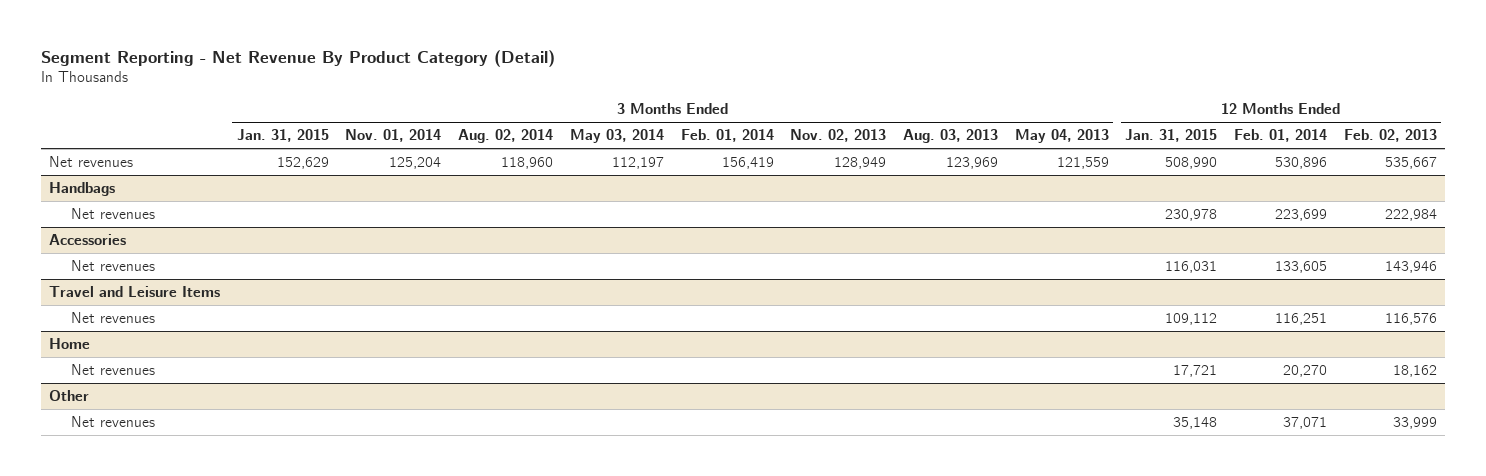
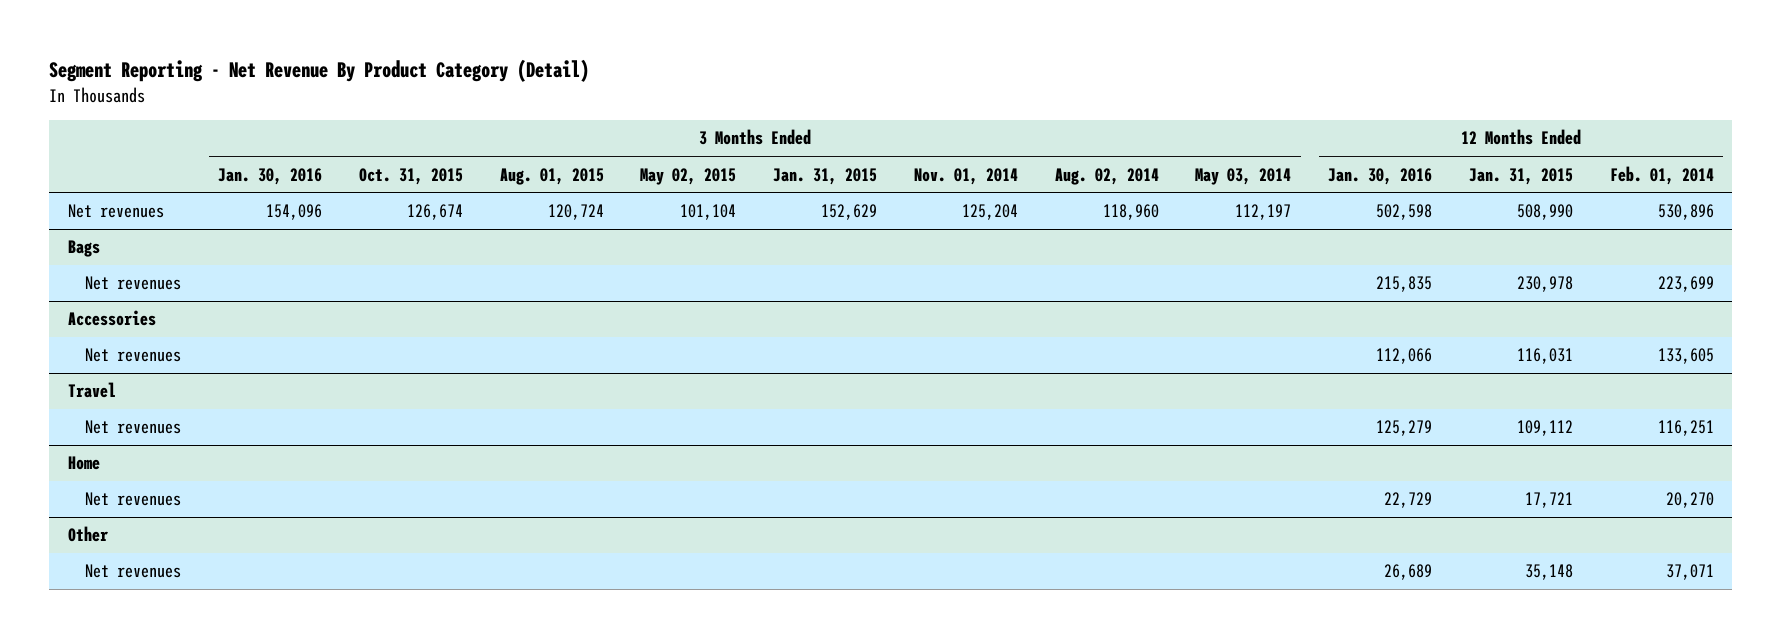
[680,129,774,143] Feb. 01, 2014 -> none
[790,129,887,143] Nov. 02, 2013 -> none
[903,129,999,144] Aug. 03, 2013 -> none
[1014,129,1109,144] May 04, 2013 -> none
[1343,129,1437,143] Feb. 02, 2013 -> none
none -> [217,167,322,185] Jan. 30, 2016
none -> [358,167,463,185] Oct. 31, 2015
none -> [499,167,604,185] Aug. 01, 2015
none -> [640,167,737,185] May 02, 2015
none -> [1328,167,1433,185] Jan. 30, 2016
[48,181,115,196] Handbags -> [67,240,100,258] Bags
[48,285,220,297] Travel and Leisure Items -> [67,382,116,399] Travel

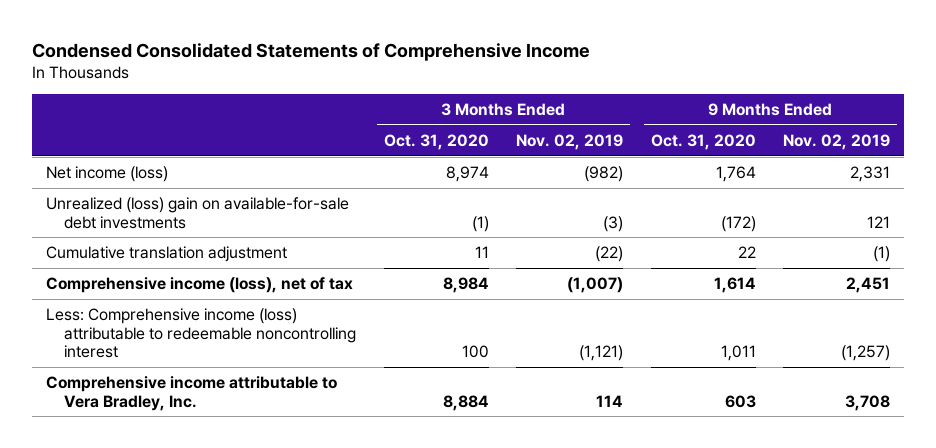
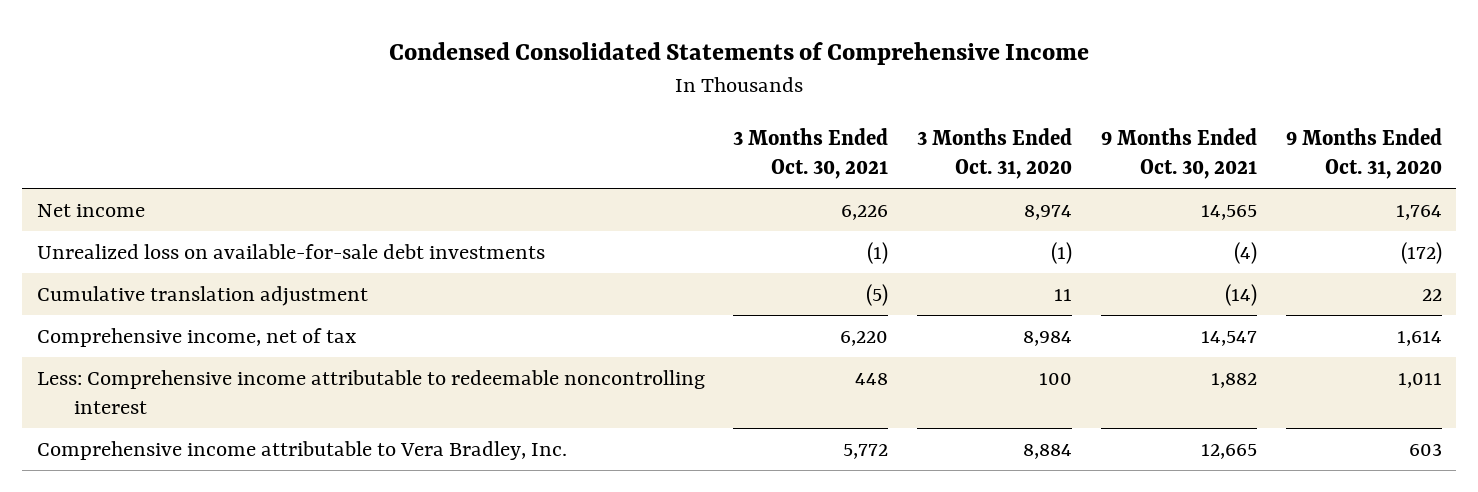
[516,133,624,150] Nov. 02, 2019 -> none
[783,133,891,150] Nov. 02, 2019 -> none
none -> [733,127,889,179] 3 Months Ended Oct. 30, 2021
none -> [1101,127,1258,179] 9 Months Ended Oct. 30, 2021
[45,166,168,183] Net income (loss) -> [36,203,145,217] Net income
[45,197,349,229] Unrealized (loss) gain on available-for-sale debt investments -> [36,243,545,259] Unrealized loss on available-for-sale debt investments
[45,277,353,294] Comprehensive income (loss), net of tax -> [36,327,356,347] Comprehensive income, net of tax
[45,308,357,359] Less: Comprehensive income (loss) attributable to redeemable noncontrolling interest -> [36,369,705,415] Less: Comprehensive income attributable to redeemable noncontrolling interest

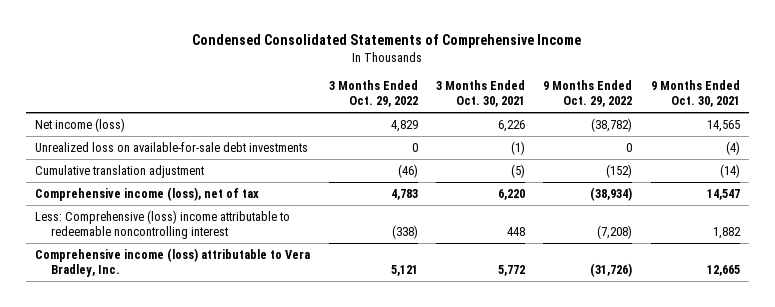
[917,127,1073,179] 3 Months Ended Oct. 31, 2020 -> none
[1285,127,1442,179] 9 Months Ended Oct. 31, 2020 -> none
none -> [328,80,418,108] 3 Months Ended Oct. 29, 2022
none -> [543,80,633,108] 9 Months Ended Oct. 29, 2022
[36,203,145,217] Net income -> [35,117,126,132] Net income (loss)
[36,327,356,347] Comprehensive income, net of tax -> [35,186,260,201] Comprehensive income (loss), net of tax
[36,369,705,415] Less: Comprehensive income attributable to redeemable noncontrolling interest -> [35,209,291,239] Less: Comprehensive (loss) income attributable to redeemable noncontrolling interest
[36,440,567,460] Comprehensive income attributable to Vera Bradley, Inc. -> [35,247,311,277] Comprehensive income (loss) attributable to Vera Bradley, Inc.

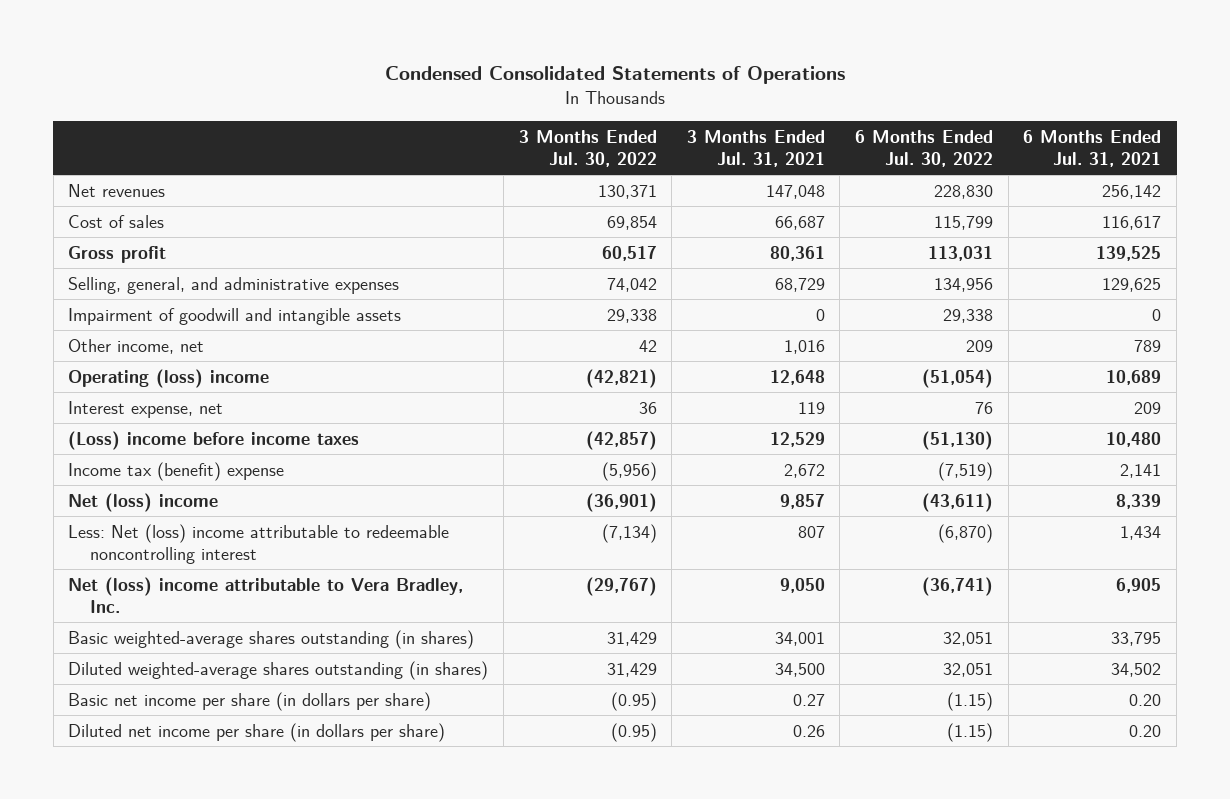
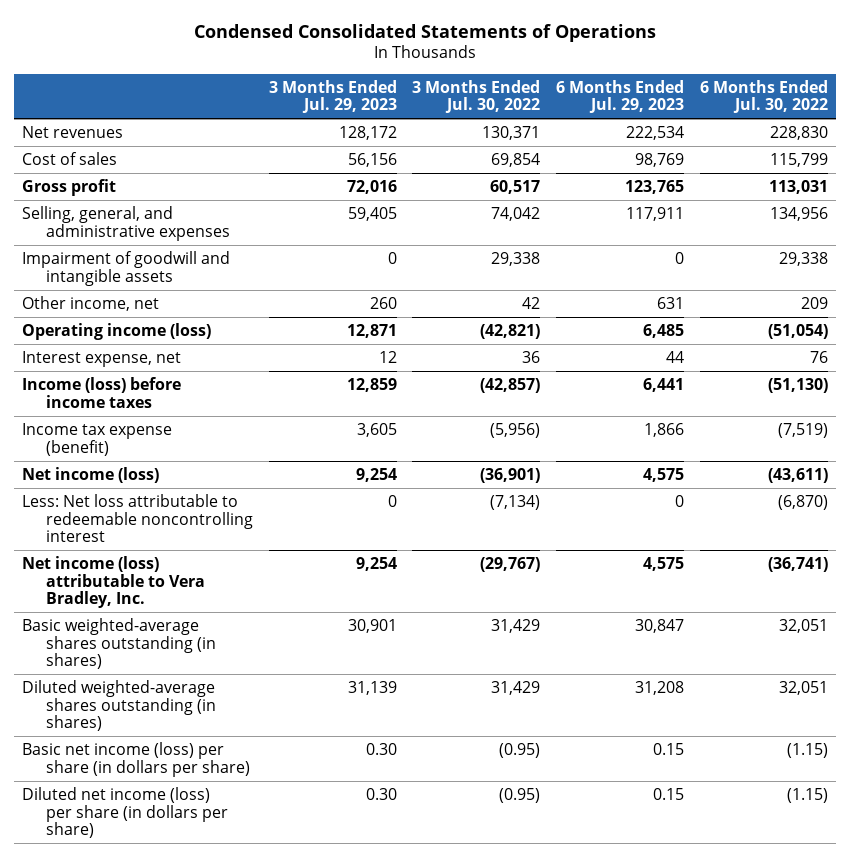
[686,129,825,168] 3 Months Ended Jul. 31, 2021 -> none
[1023,129,1162,168] 6 Months Ended Jul. 31, 2021 -> none
none -> [268,79,397,114] 3 Months Ended Jul. 29, 2023
none -> [555,79,684,114] 6 Months Ended Jul. 29, 2023
[68,368,270,388] Operating (loss) income -> [22,322,212,340] Operating income (loss)
[68,430,360,450] (Loss) income before income taxes -> [22,376,182,408] Income (loss) before income taxes
[68,461,285,481] Income tax (benefit) expense -> [22,422,173,456] Income tax expense (benefit)
[68,492,219,512] Net (loss) income -> [22,466,160,483] Net income (loss)
[68,523,450,564] Less: Net (loss) income attributable to redeemable noncontrolling interest -> [22,493,253,543] Less: Net loss attributable to redeemable noncontrolling interest
[68,576,464,613] Net (loss) income attributable to Vera Bradley, Inc. -> [22,555,205,609] Net income (loss) attributable to Vera Bradley, Inc.
[68,691,432,711] Basic net income per share (in dollars per share) -> [22,741,250,777] Basic net income (loss) per share (in dollars per share)
[68,722,446,742] Diluted net income per share (in dollars per share) -> [22,786,228,839] Diluted net income (loss) per share (in dollars per share)

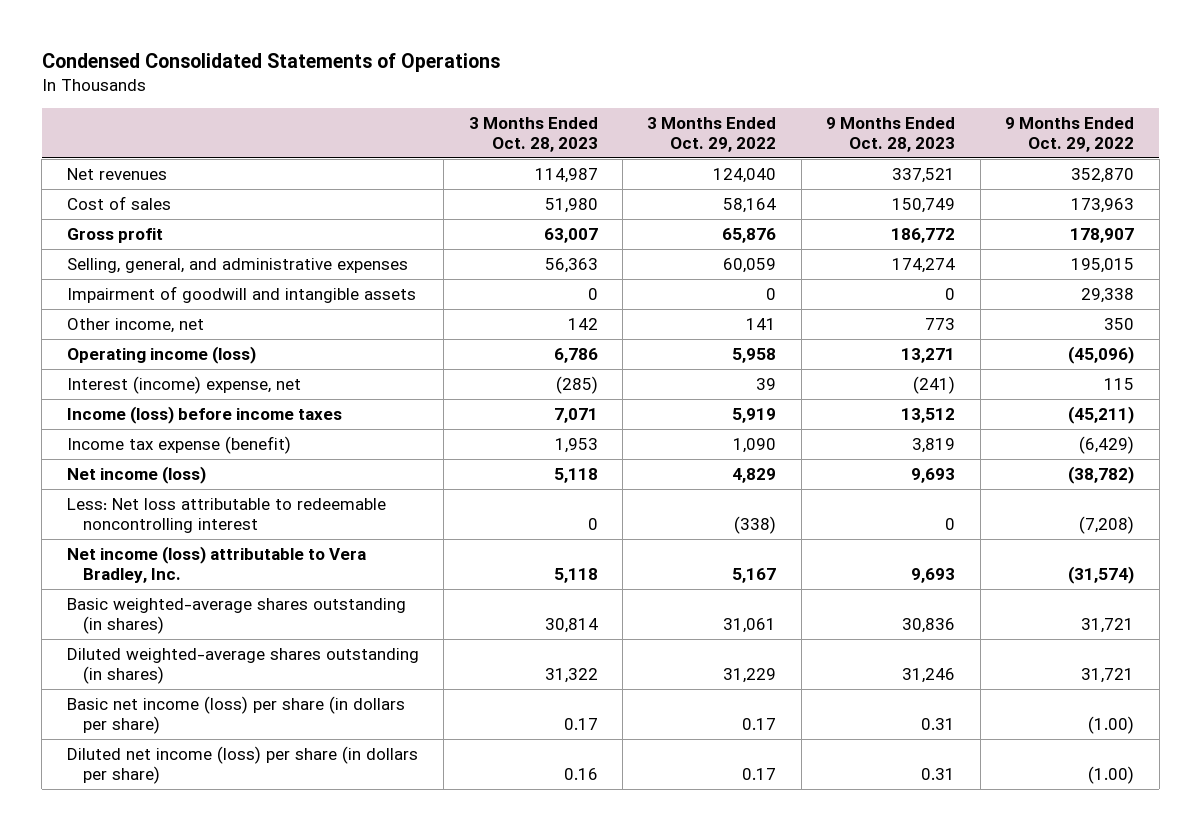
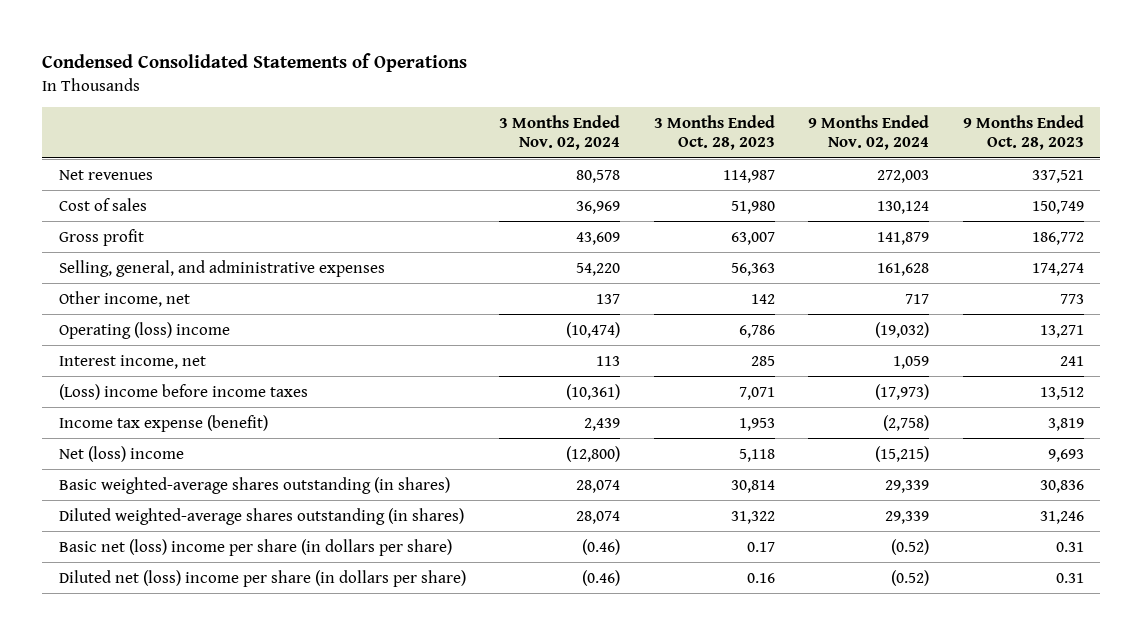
[647,117,777,152] 3 Months Ended Oct. 29, 2022 -> none
[1005,117,1135,152] 9 Months Ended Oct. 29, 2022 -> none
none -> [499,114,621,151] 3 Months Ended Nov. 02, 2024
none -> [808,114,930,151] 9 Months Ended Nov. 02, 2024
[66,286,416,304] Impairment of goodwill and intangible assets -> none
[66,346,256,365] Operating income (loss) -> [58,321,230,339] Operating (loss) income
[66,376,301,395] Interest (income) expense, net -> [58,354,206,369] Interest income, net
[555,376,598,395] (285) -> [750,355,775,366] 285
[913,376,956,395] (241) -> [1059,355,1084,366] 241
[66,406,342,425] Income (loss) before income taxes -> [58,383,308,400] (Loss) income before income taxes
[66,498,386,533] Less: Net loss attributable to redeemable noncontrolling interest -> none
[66,546,366,583] Net income (loss) attributable to Vera Bradley, Inc. -> none
[66,466,206,485] Net income (loss) -> [58,445,184,462] Net (loss) income
[66,696,405,734] Basic net income (loss) per share (in dollars per share) -> [58,538,452,556] Basic net (loss) income per share (in dollars per share)
[66,746,418,784] Diluted net income (loss) per share (in dollars per share) -> [58,569,466,587] Diluted net (loss) income per share (in dollars per share)

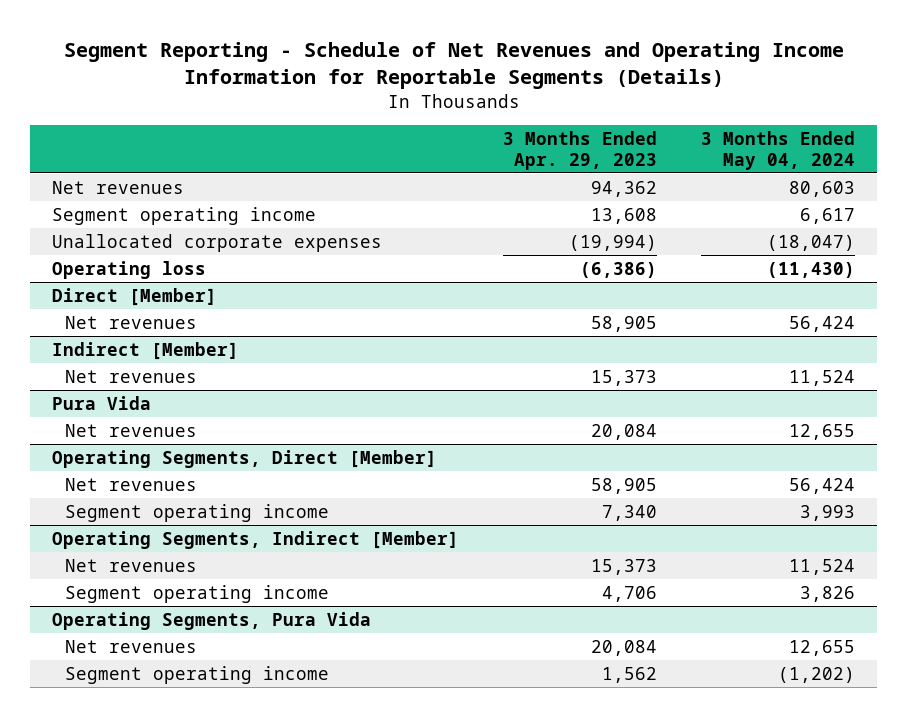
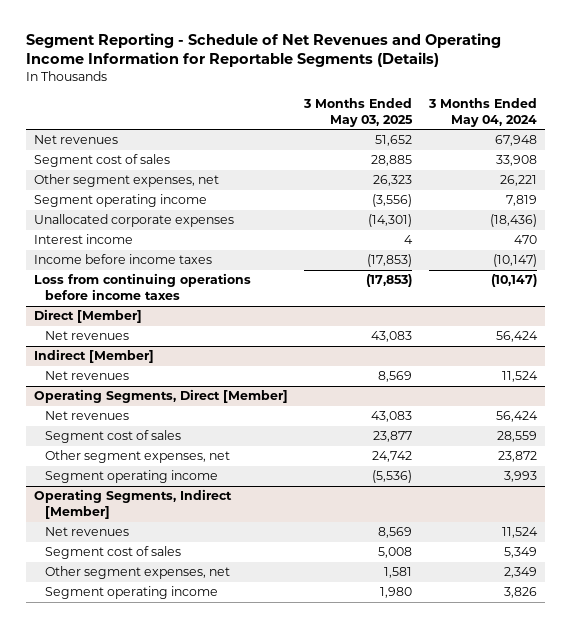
[503,130,658,170] 3 Months Ended Apr. 29, 2023 -> none
none -> [303,98,414,127] 3 Months Ended May 03, 2025
[51,260,206,279] Operating loss -> none
[789,180,856,197] 80,603 -> [495,135,538,147] 67,948
none -> [33,154,170,168] Segment cost of sales
none -> [33,174,219,188] Other segment expenses, net
[800,207,856,224] 6,617 -> [506,195,538,207] 7,819
[767,234,856,251] (18,047) -> [490,214,538,228] (18,436)
none -> [33,234,133,245] Interest income
none -> [33,254,212,265] Income before income taxes
none -> [33,273,251,300] Loss from continuing operations before income taxes
[51,395,151,410] Pura Vida -> none
[64,423,197,437] Net revenues -> none
none -> [44,430,181,444] Segment cost of sales
none -> [44,450,230,464] Other segment expenses, net
none -> [44,546,181,560] Segment cost of sales
none -> [44,566,230,580] Other segment expenses, net
[51,611,371,630] Operating Segments, Pura Vida -> none
[64,639,197,653] Net revenues -> none
[64,665,329,684] Segment operating income -> none

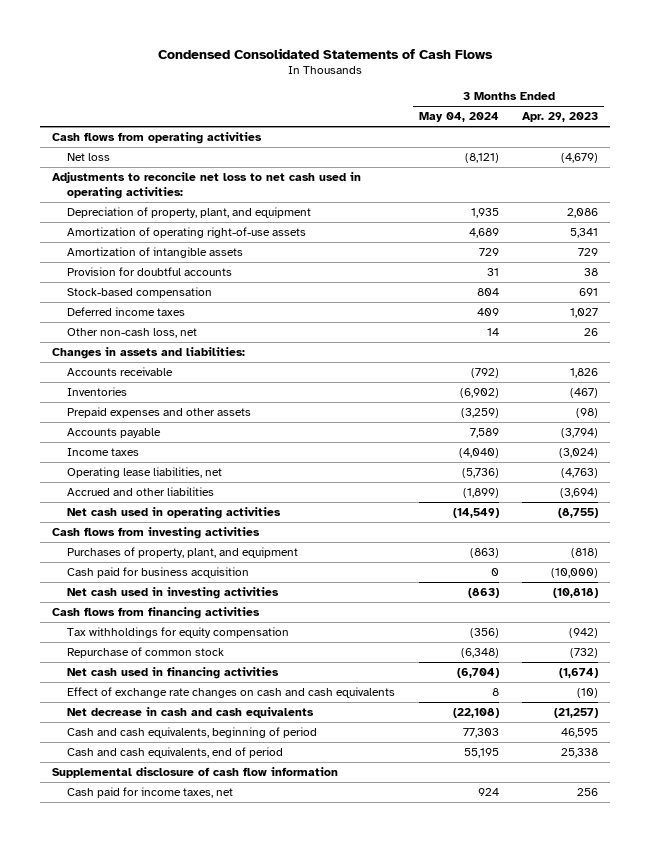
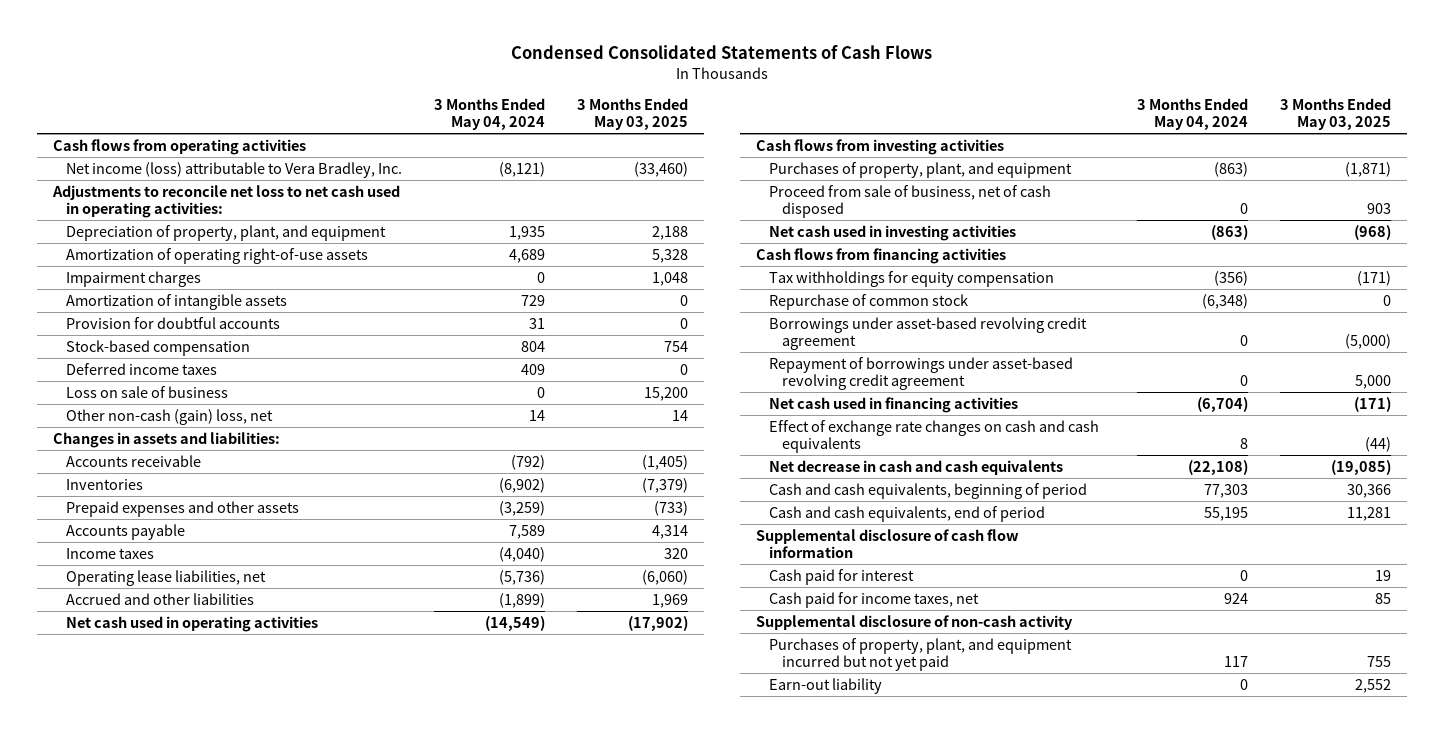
[522,112,599,123] Apr. 29, 2023 -> none
none -> [576,97,688,130] 3 Months Ended May 03, 2025
[67,153,111,162] Net loss -> [65,161,402,178] Net income (loss) attributable to Vera Bradley, Inc.
none -> [65,270,201,287] Impairment charges
none -> [65,385,228,398] Loss on sale of business
[67,328,198,339] Other non-cash loss, net -> [65,408,273,425] Other non-cash (gain) loss, net
[67,567,250,579] Cash paid for business acquisition -> none
none -> [769,184,1052,218] Proceed from sale of business, net of cash disposed
none -> [769,316,1088,350] Borrowings under asset-based revolving credit agreement
none -> [769,356,1074,390] Repayment of borrowings under asset-based revolving credit agreement
none -> [769,568,915,585] Cash paid for interest
none -> [756,614,1074,630] Supplemental disclosure of non-cash activity
none -> [769,637,1073,671] Purchases of property, plant, and equipment incurred but not yet paid
none -> [769,677,883,694] Earn-out liability

